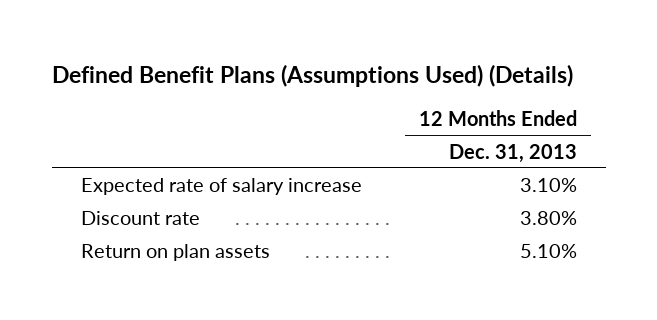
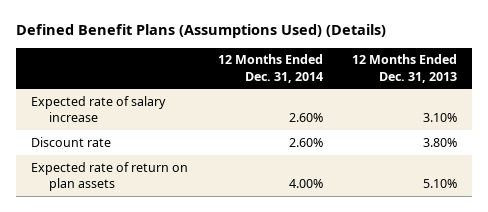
none -> [217,54,323,83] 12 Months Ended Dec. 31, 2014
[80,244,270,262] Return on plan assets -> [30,161,188,191] Expected rate of return on plan assets

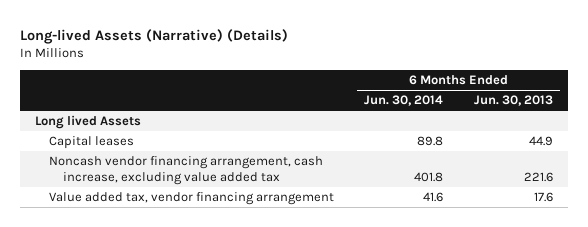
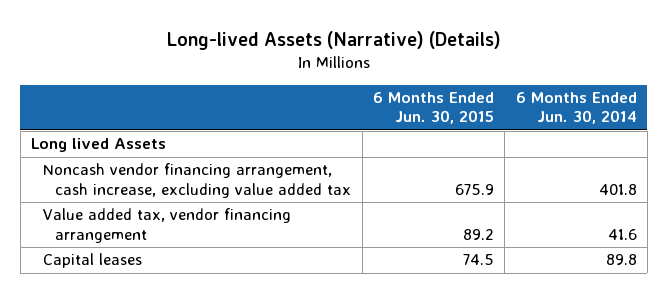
[473,95,553,107] Jun. 30, 2013 -> none
none -> [372,92,494,125] 6 Months Ended Jun. 30, 2015
[49,136,135,150] Capital leases -> [43,253,143,269] Capital leases

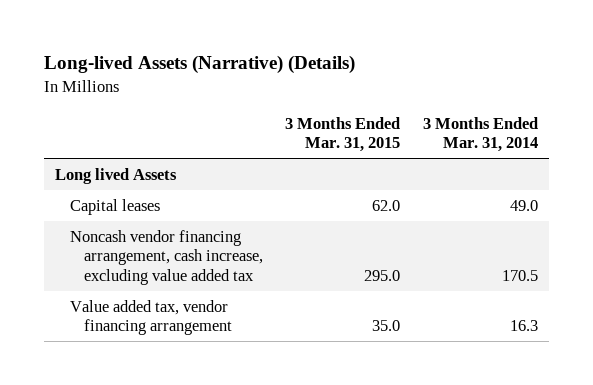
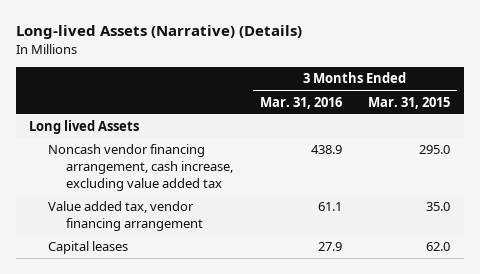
[422,116,538,153] 3 Months Ended Mar. 31, 2014 -> none
none -> [259,96,342,109] Mar. 31, 2016
[69,198,160,215] Capital leases -> [47,241,128,255] Capital leases

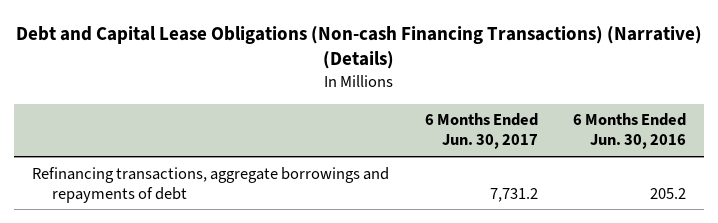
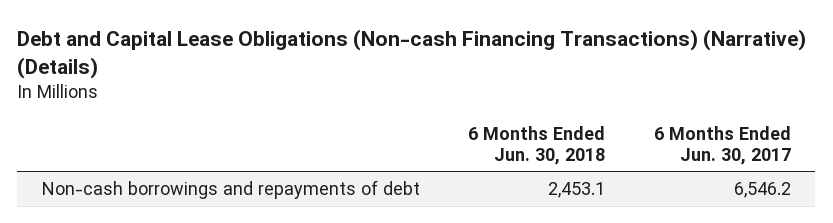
[573,113,687,150] 6 Months Ended Jun. 30, 2016 -> none
none -> [468,125,606,166] 6 Months Ended Jun. 30, 2018
[32,166,390,203] Refinancing transactions, aggregate borrowings and repayments of debt -> [41,180,420,200] Non-cash borrowings and repayments of debt
[489,187,538,202] 7,731.2 -> [733,182,791,199] 6,546.2

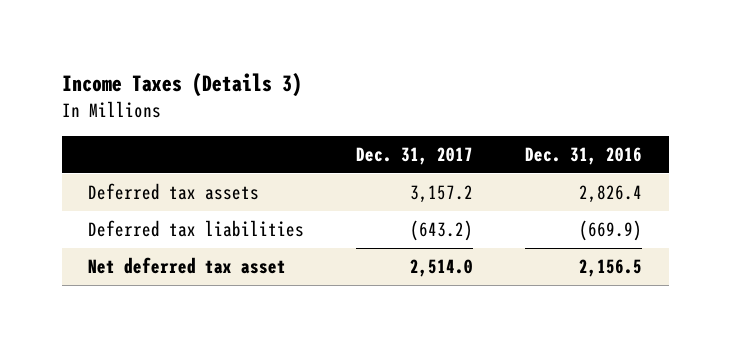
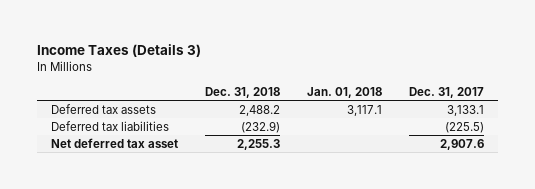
[525,147,643,166] Dec. 31, 2016 -> none
none -> [204,86,280,98] Dec. 31, 2018
none -> [306,86,382,98] Jan. 01, 2018
[410,184,474,203] 3,157.2 -> [447,104,485,116] 3,133.1
[410,219,474,241] (643.2) -> [445,121,485,133] (225.5)
[410,258,474,277] 2,514.0 -> [440,138,485,150] 2,907.6

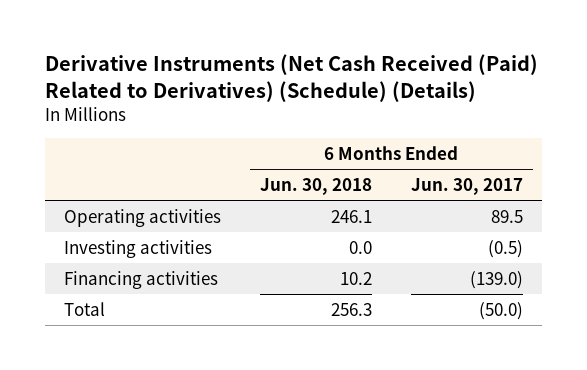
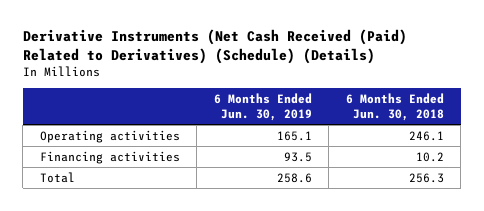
[410,178,523,196] Jun. 30, 2017 -> none
none -> [213,92,312,121] 6 Months Ended Jun. 30, 2019
[64,239,213,258] Investing activities -> none

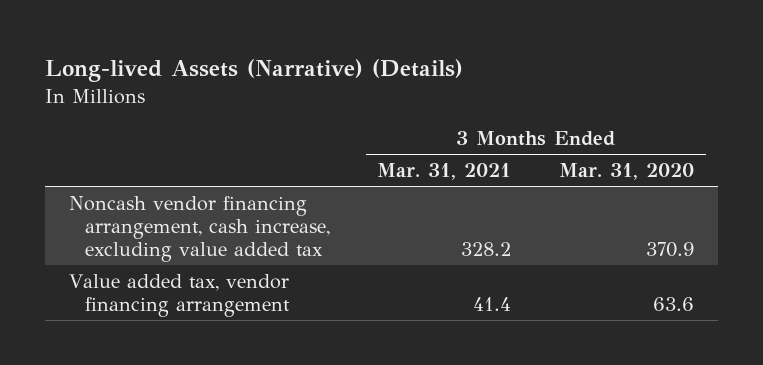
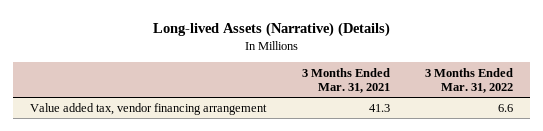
[559,163,695,181] Mar. 31, 2020 -> none
none -> [424,67,513,94] 3 Months Ended Mar. 31, 2022
[68,195,330,262] Noncash vendor financing arrangement, cash increase, excluding value added tax -> none
[473,296,512,311] 41.4 -> [368,104,390,113] 41.3

